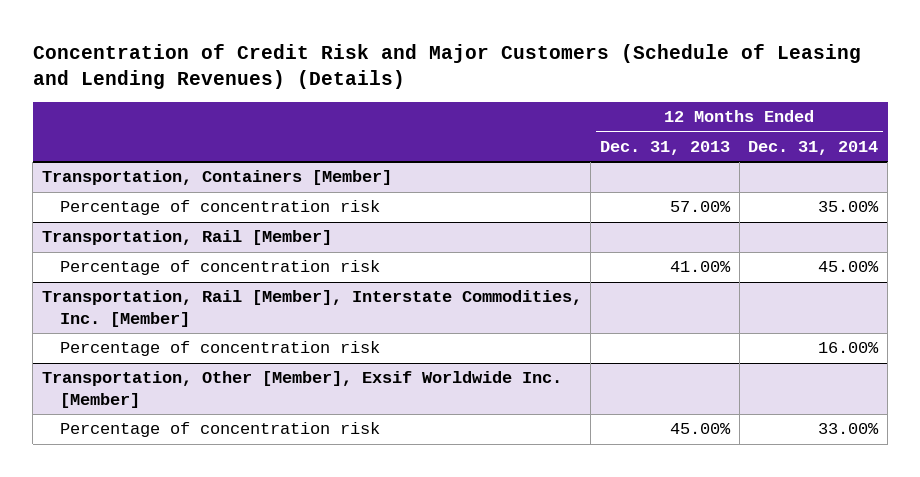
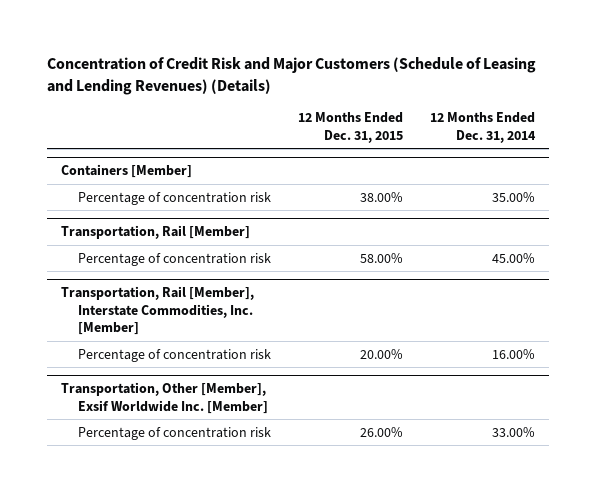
[600,140,731,155] Dec. 31, 2013 -> none
none -> [297,112,403,143] 12 Months Ended Dec. 31, 2015
[41,170,392,186] Transportation, Containers [Member] -> [60,164,192,179] Containers [Member]

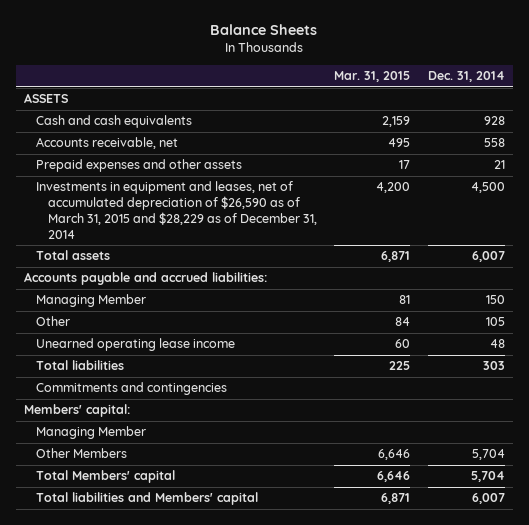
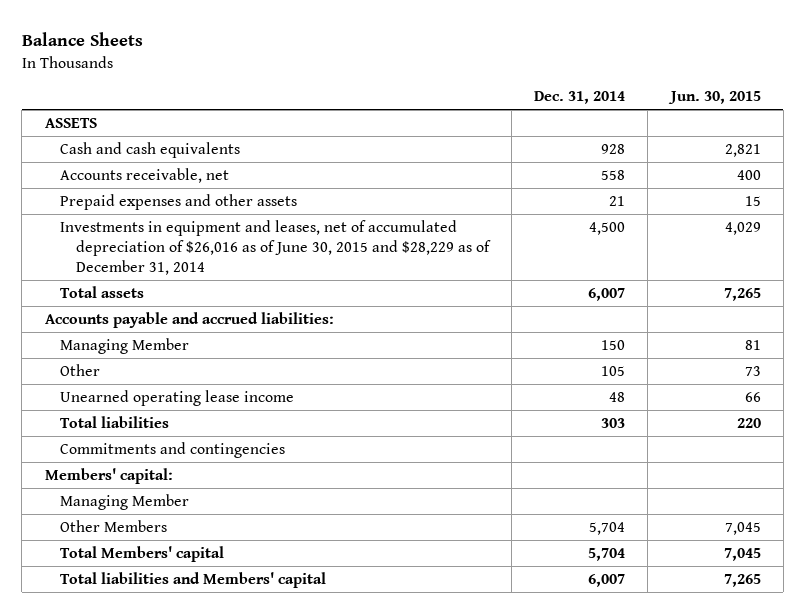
[334,71,411,83] Mar. 31, 2015 -> none
none -> [667,91,761,105] Jun. 30, 2015
[36,181,317,239] Investments in equipment and leases, net of accumulated depreciation of $26,590 as of March 31, 2015 and $28,229 as of December 31, 2014 -> [60,219,492,275] Investments in equipment and leases, net of accumulated depreciation of $26,016 as of June 30, 2015 and $28,229 as of December 31, 2014

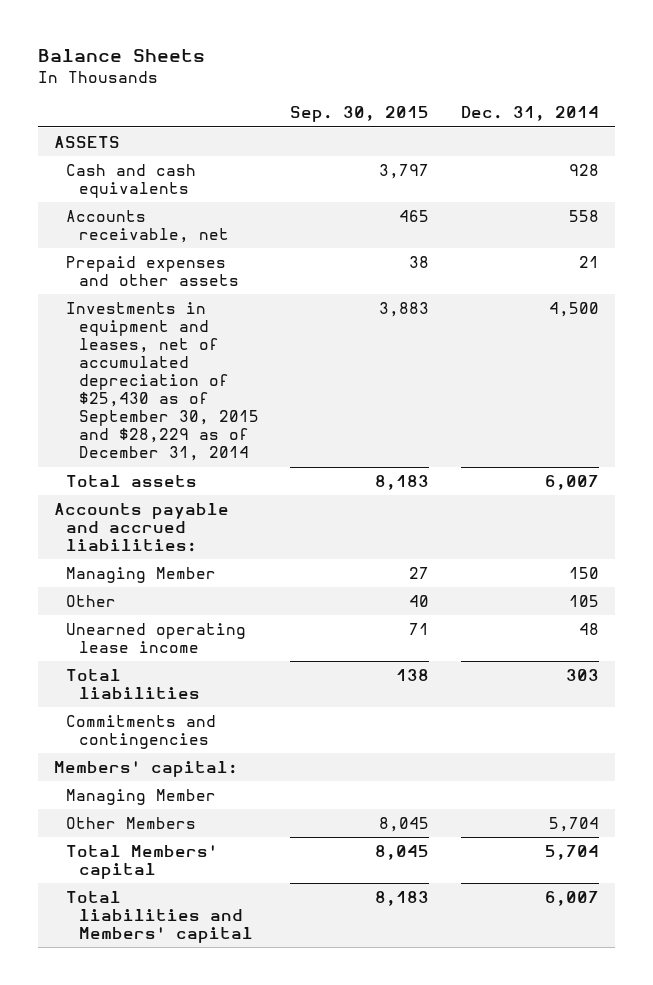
[667,91,761,105] Jun. 30, 2015 -> none
none -> [290,106,430,123] Sep. 30, 2015
[60,219,492,275] Investments in equipment and leases, net of accumulated depreciation of $26,016 as of June 30, 2015 and $28,229 as of December 31, 2014 -> [66,301,259,462] Investments in equipment and leases, net of accumulated depreciation of $25,430 as of September 30, 2015 and $28,229 as of December 31, 2014

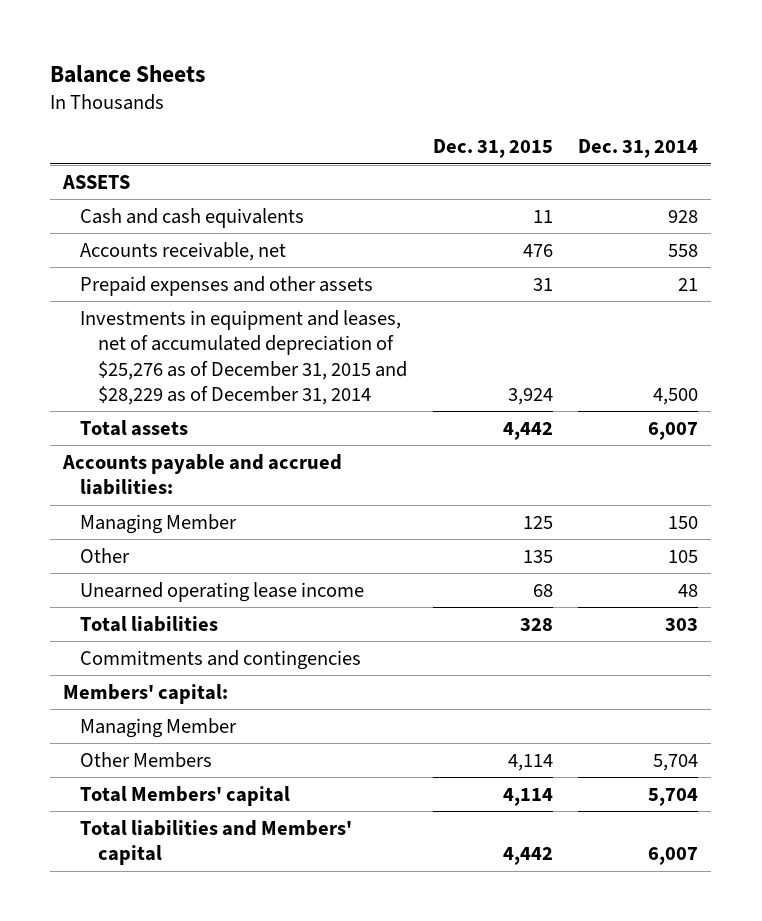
[290,106,430,123] Sep. 30, 2015 -> none
none -> [432,139,553,159] Dec. 31, 2015
[66,301,259,462] Investments in equipment and leases, net of accumulated depreciation of $25,430 as of September 30, 2015 and $28,229 as of December 31, 2014 -> [80,309,407,406] Investments in equipment and leases, net of accumulated depreciation of $25,276 as of December 31, 2015 and $28,229 as of December 31, 2014

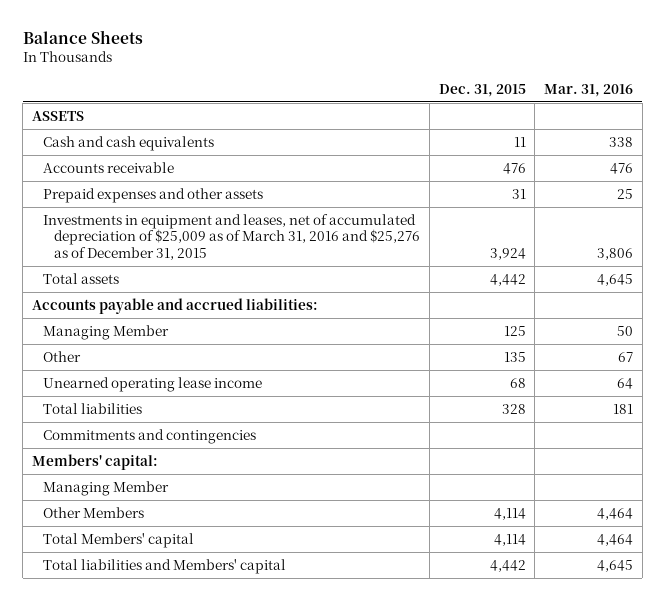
[578,139,699,159] Dec. 31, 2014 -> none
none -> [544,83,634,97] Mar. 31, 2016
[80,241,287,261] Accounts receivable, net -> [43,162,175,174] Accounts receivable
[80,309,407,406] Investments in equipment and leases, net of accumulated depreciation of $25,276 as of December 31, 2015 and $28,229 as of December 31, 2014 -> [43,214,421,260] Investments in equipment and leases, net of accumulated depreciation of $25,009 as of March 31, 2016 and $25,276 as of December 31, 2015

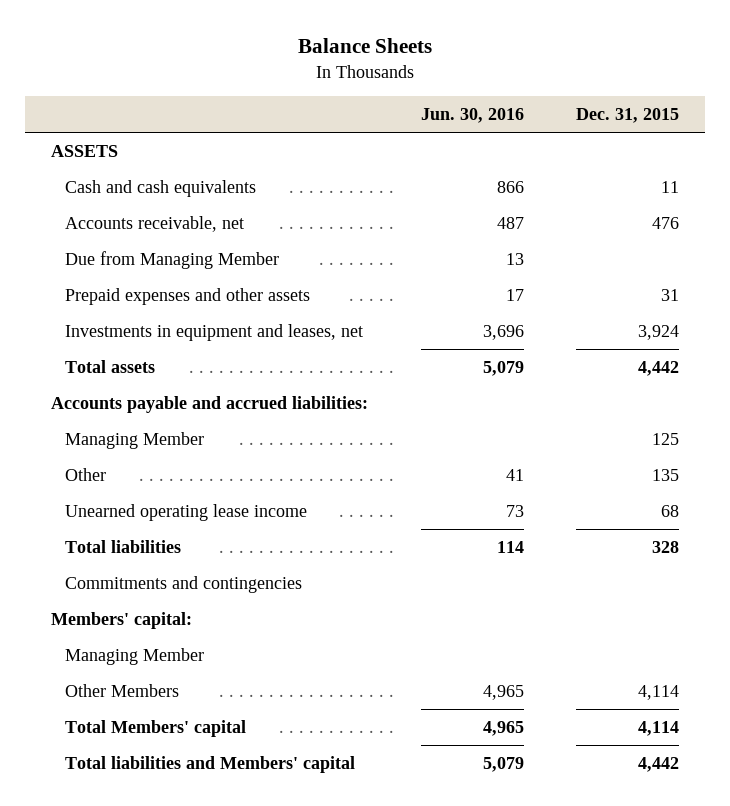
[544,83,634,97] Mar. 31, 2016 -> none
none -> [420,108,524,124] Jun. 30, 2016
[43,162,175,174] Accounts receivable -> [64,215,244,232] Accounts receivable, net
none -> [64,250,279,269] Due from Managing Member
[43,214,421,260] Investments in equipment and leases, net of accumulated depreciation of $25,009 as of March 31, 2016 and $25,276 as of December 31, 2015 -> [64,323,363,341] Investments in equipment and leases, net

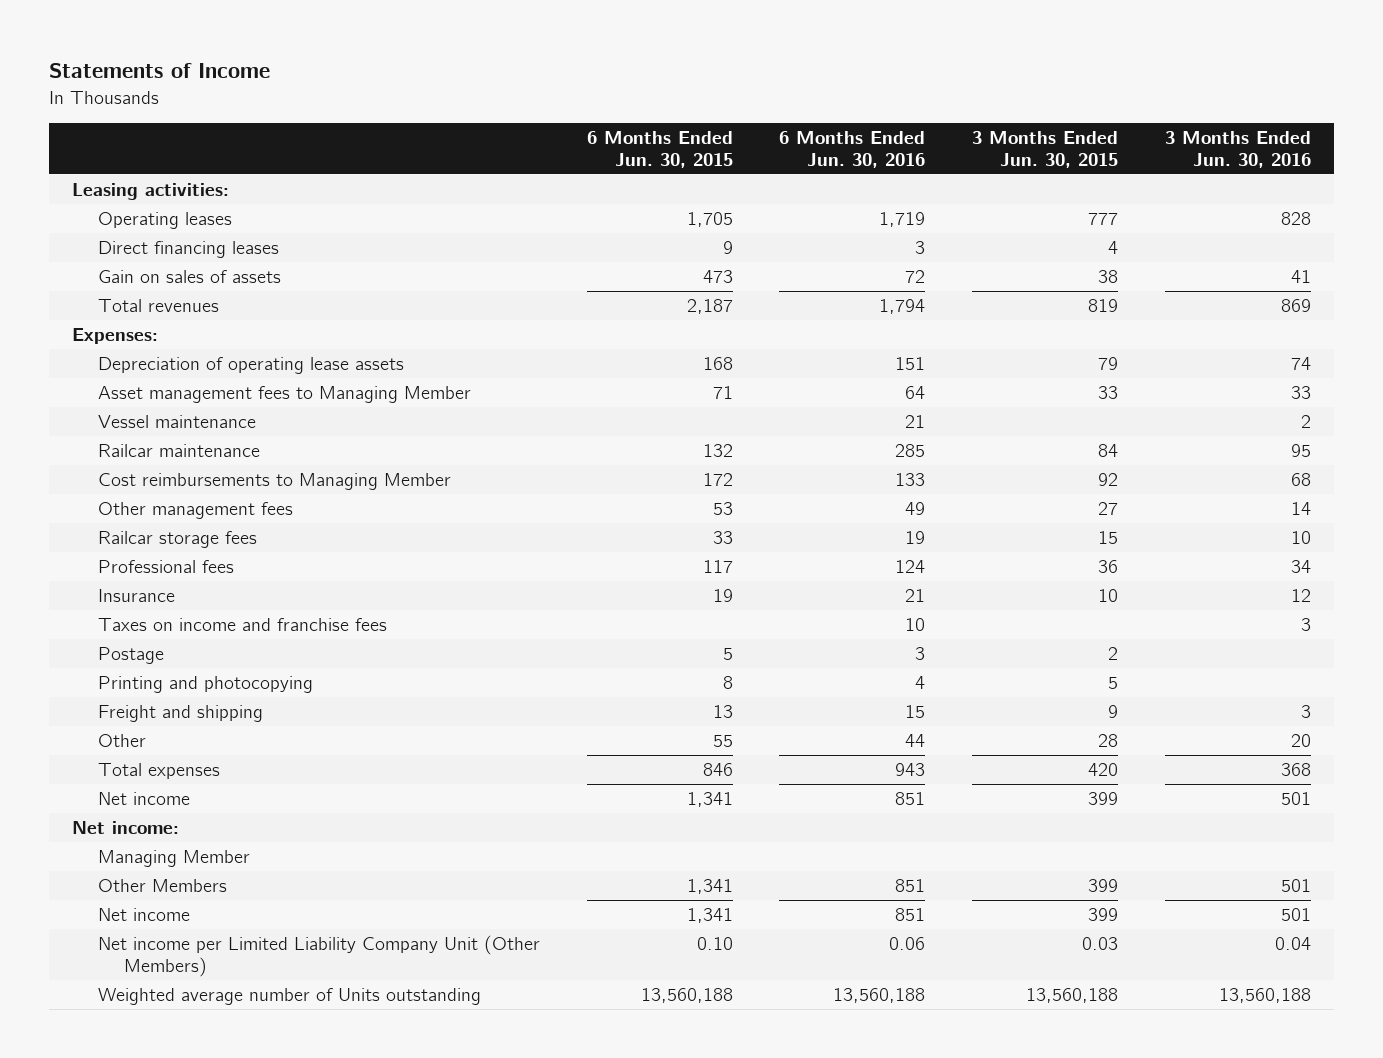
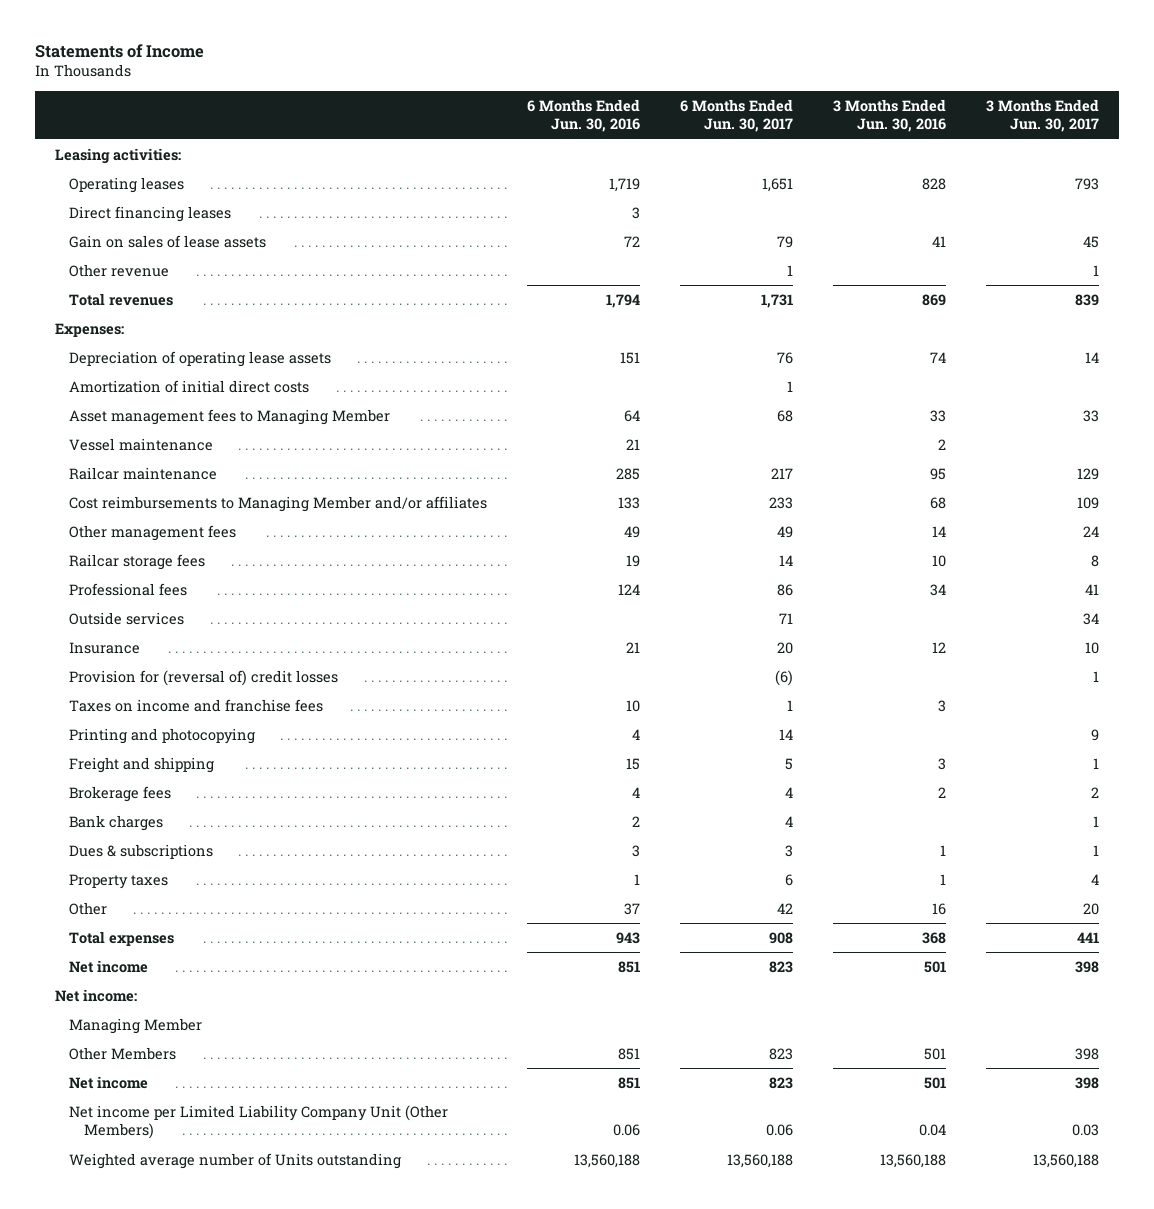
[586,130,733,168] 6 Months Ended Jun. 30, 2015 -> none
[972,130,1119,168] 3 Months Ended Jun. 30, 2015 -> none
none -> [680,98,794,132] 6 Months Ended Jun. 30, 2017
none -> [986,98,1100,132] 3 Months Ended Jun. 30, 2017
[98,269,282,283] Gain on sales of assets -> [69,234,267,248] Gain on sales of lease assets
none -> [69,263,170,277] Other revenue
none -> [69,379,310,393] Amortization of initial direct costs
[98,472,452,490] Cost reimbursements to Managing Member -> [69,495,488,512] Cost reimbursements to Managing Member and/or affiliates
none -> [69,611,185,625] Outside services
none -> [69,669,339,686] Provision for (reversal of) credit losses
[98,646,165,664] Postage -> none
none -> [69,785,172,802] Brokerage fees
none -> [69,814,164,831] Bank charges
none -> [69,843,214,859] Dues & subscriptions
none -> [69,873,169,889] Property taxes
[905,733,926,747] 44 -> [624,902,641,915] 37
[1290,733,1311,747] 20 -> [932,902,947,915] 16

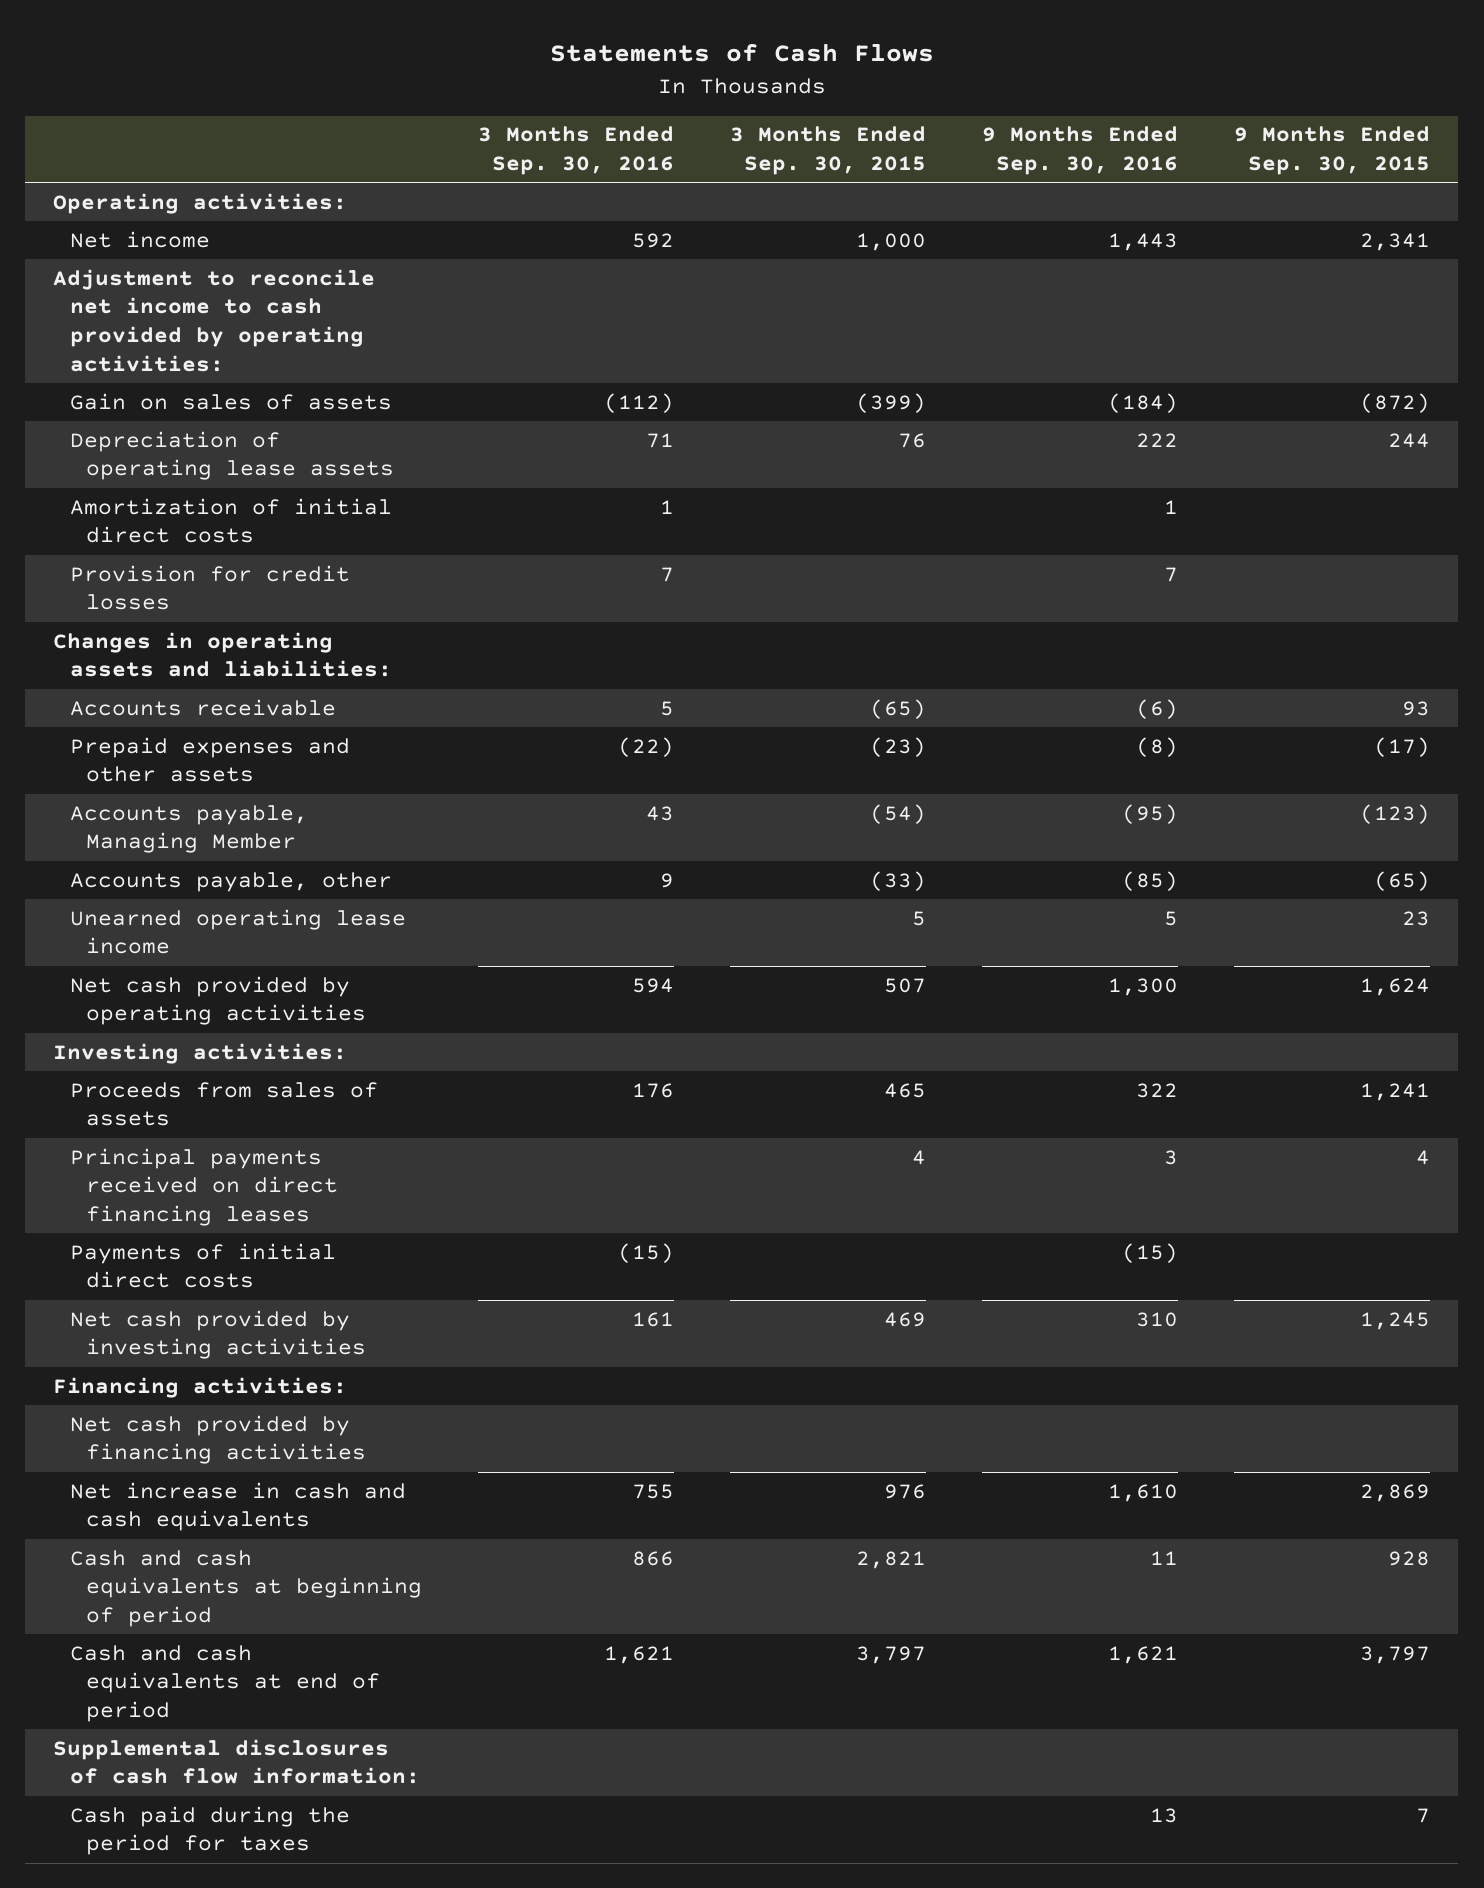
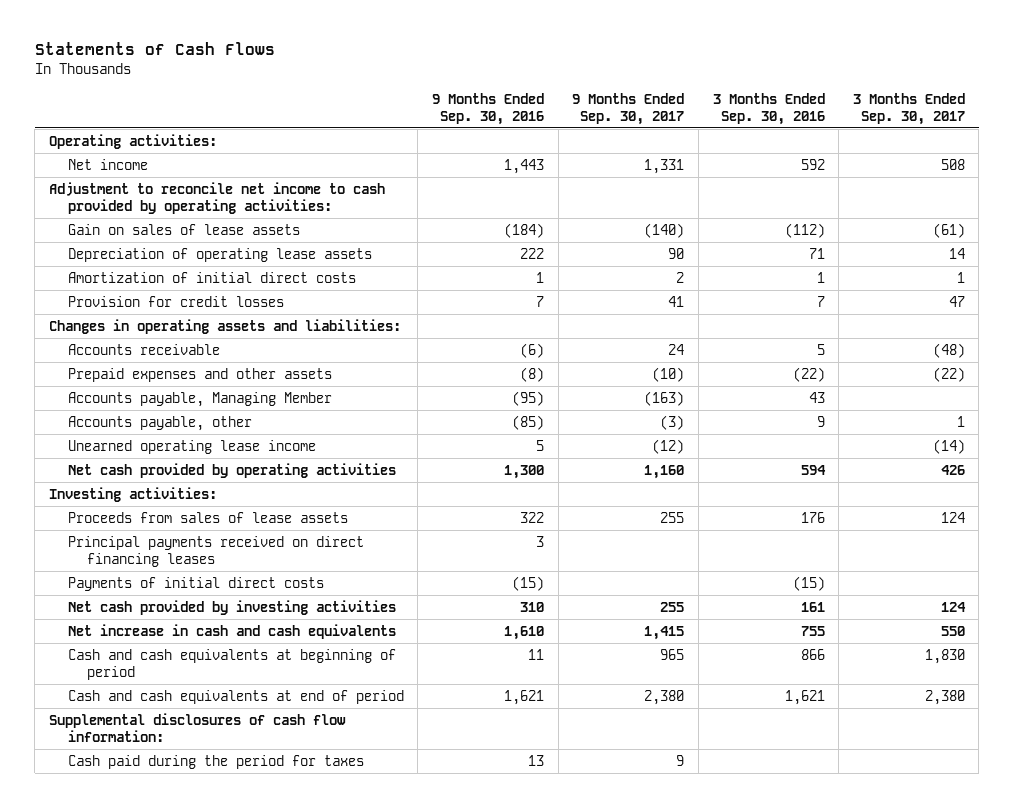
[730,126,927,176] 3 Months Ended Sep. 30, 2015 -> none
[1234,126,1431,176] 9 Months Ended Sep. 30, 2015 -> none
none -> [572,92,685,125] 9 Months Ended Sep. 30, 2017
none -> [852,92,965,125] 3 Months Ended Sep. 30, 2017
[69,392,392,410] Gain on sales of assets -> [67,223,300,235] Gain on sales of lease assets
[69,1081,378,1127] Proceeds from sales of assets -> [67,511,348,523] Proceeds from sales of lease assets
[53,1376,348,1398] Financing activities: -> none
[69,1414,367,1465] Net cash provided by financing activities -> none

